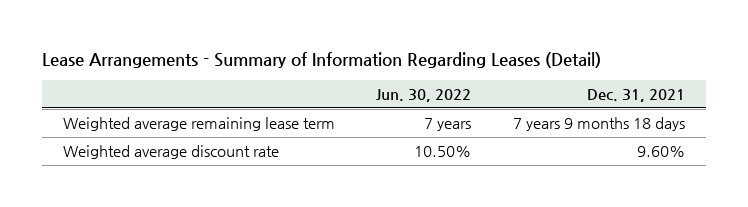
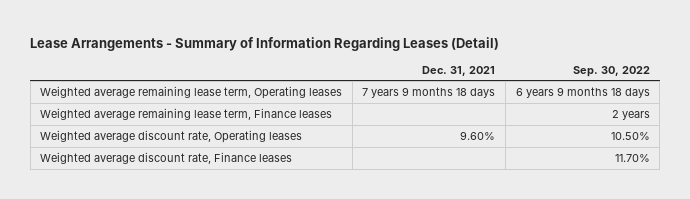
[376,88,472,102] Jun. 30, 2022 -> none
none -> [572,65,650,77] Sep. 30, 2022
[62,117,335,132] Weighted average remaining lease term -> [40,85,343,99] Weighted average remaining lease term, Operating leases
none -> [40,107,333,120] Weighted average remaining lease term, Finance leases
[62,145,279,160] Weighted average discount rate -> [40,129,303,143] Weighted average discount rate, Operating leases
none -> [40,151,293,164] Weighted average discount rate, Finance leases

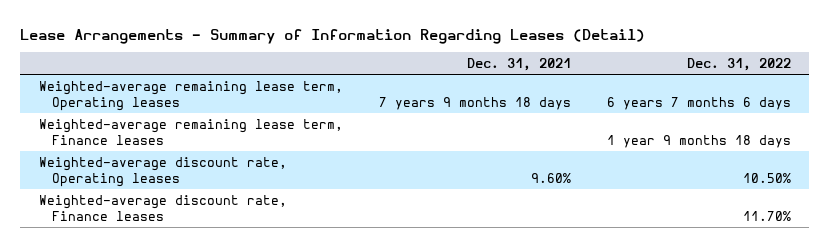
[572,65,650,77] Sep. 30, 2022 -> none
none -> [687,57,792,71] Dec. 31, 2022
[40,85,343,99] Weighted average remaining lease term, Operating leases -> [38,80,343,111] Weighted-average remaining lease term, Operating leases
[40,107,333,120] Weighted average remaining lease term, Finance leases -> [38,118,343,145] Weighted-average remaining lease term, Finance leases
[40,129,303,143] Weighted average discount rate, Operating leases -> [38,156,287,187] Weighted-average discount rate, Operating leases
[40,151,293,164] Weighted average discount rate, Finance leases -> [38,194,287,221] Weighted-average discount rate, Finance leases

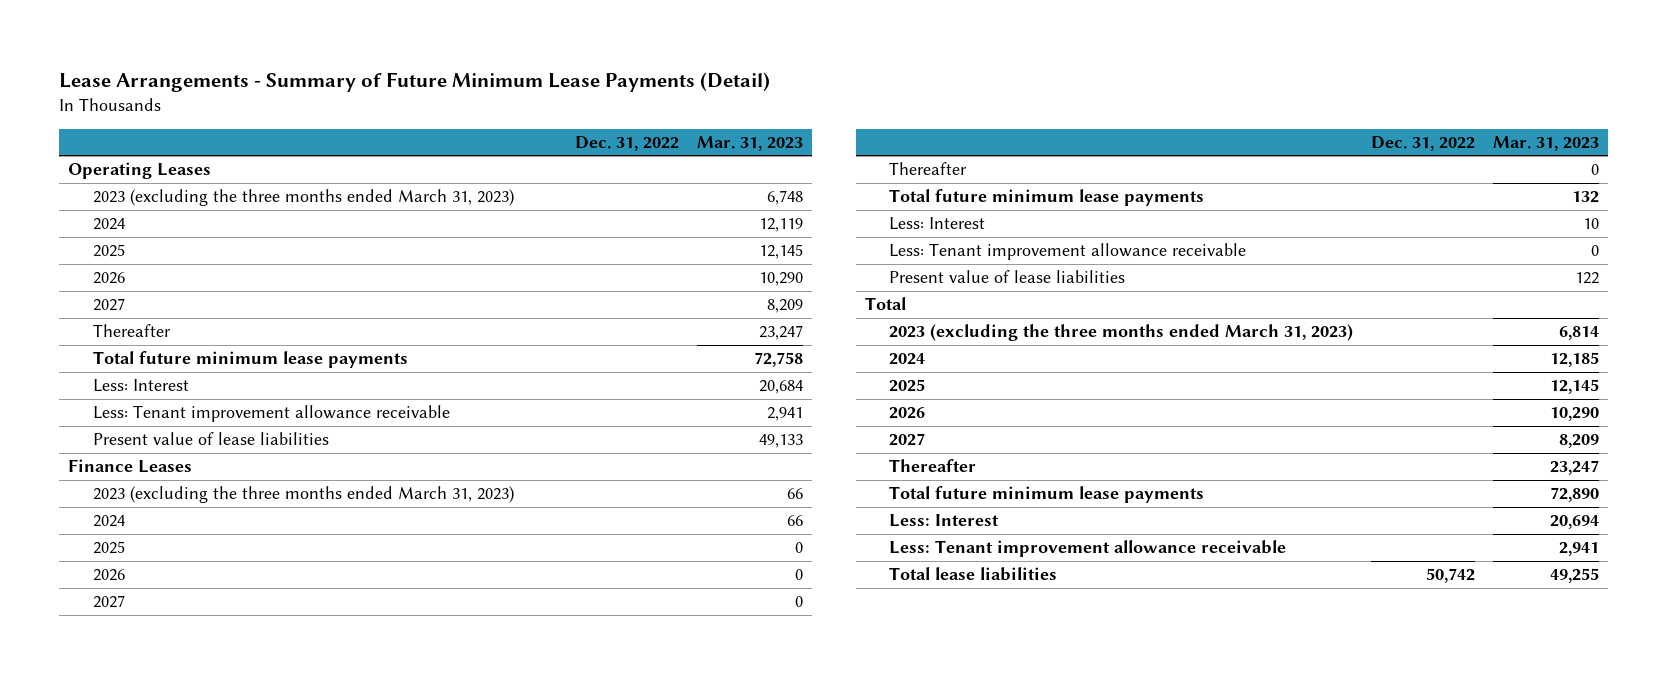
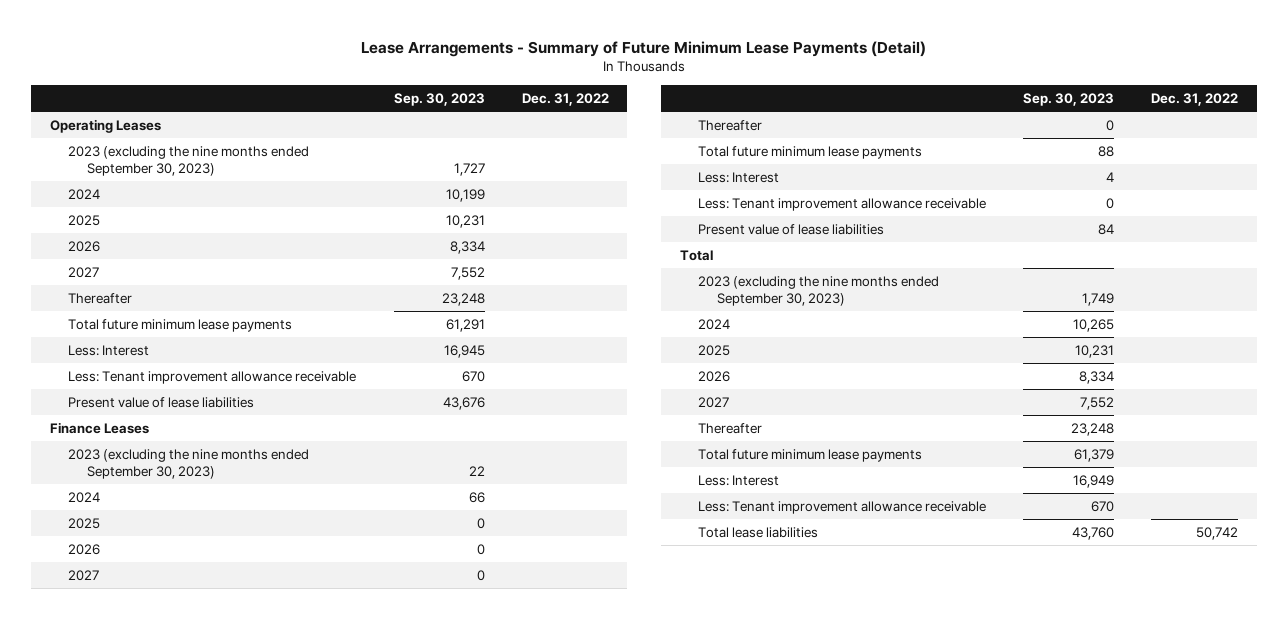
[696,135,803,151] Mar. 31, 2023 -> none
none -> [393,92,485,106] Sep. 30, 2023
[92,189,514,207] 2023 (excluding the three months ended March 31, 2023) -> [68,146,310,177] 2023 (excluding the nine months ended September 30, 2023)
[92,486,514,504] 2023 (excluding the three months ended March 31, 2023) -> [68,449,310,480] 2023 (excluding the nine months ended September 30, 2023)
[889,324,1354,342] 2023 (excluding the three months ended March 31, 2023) -> [698,276,940,307] 2023 (excluding the nine months ended September 30, 2023)

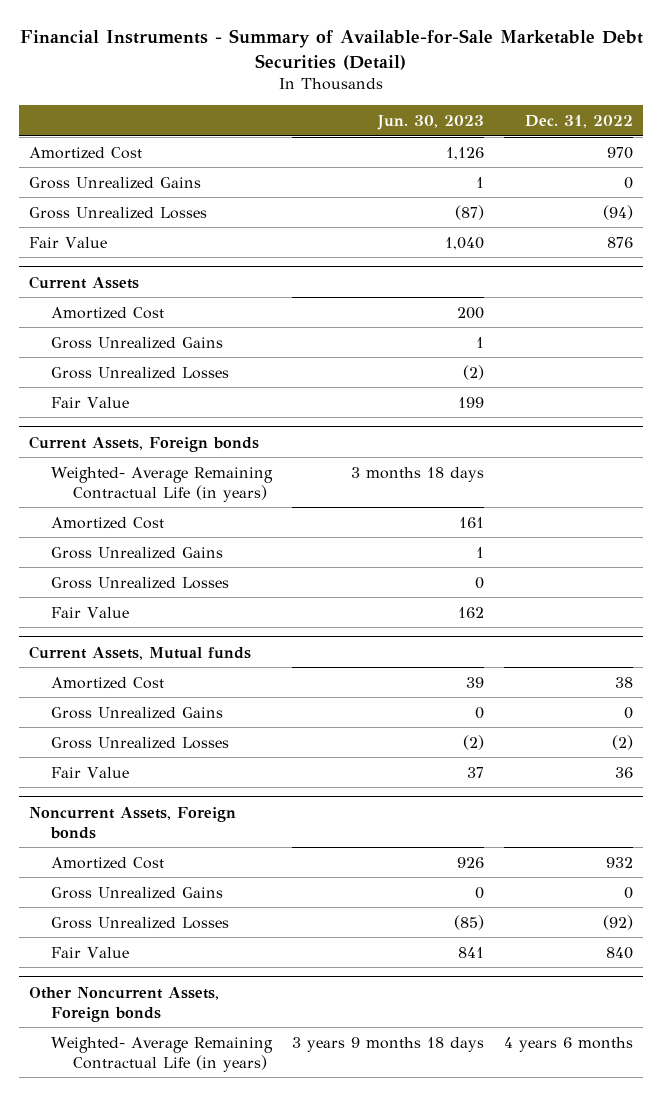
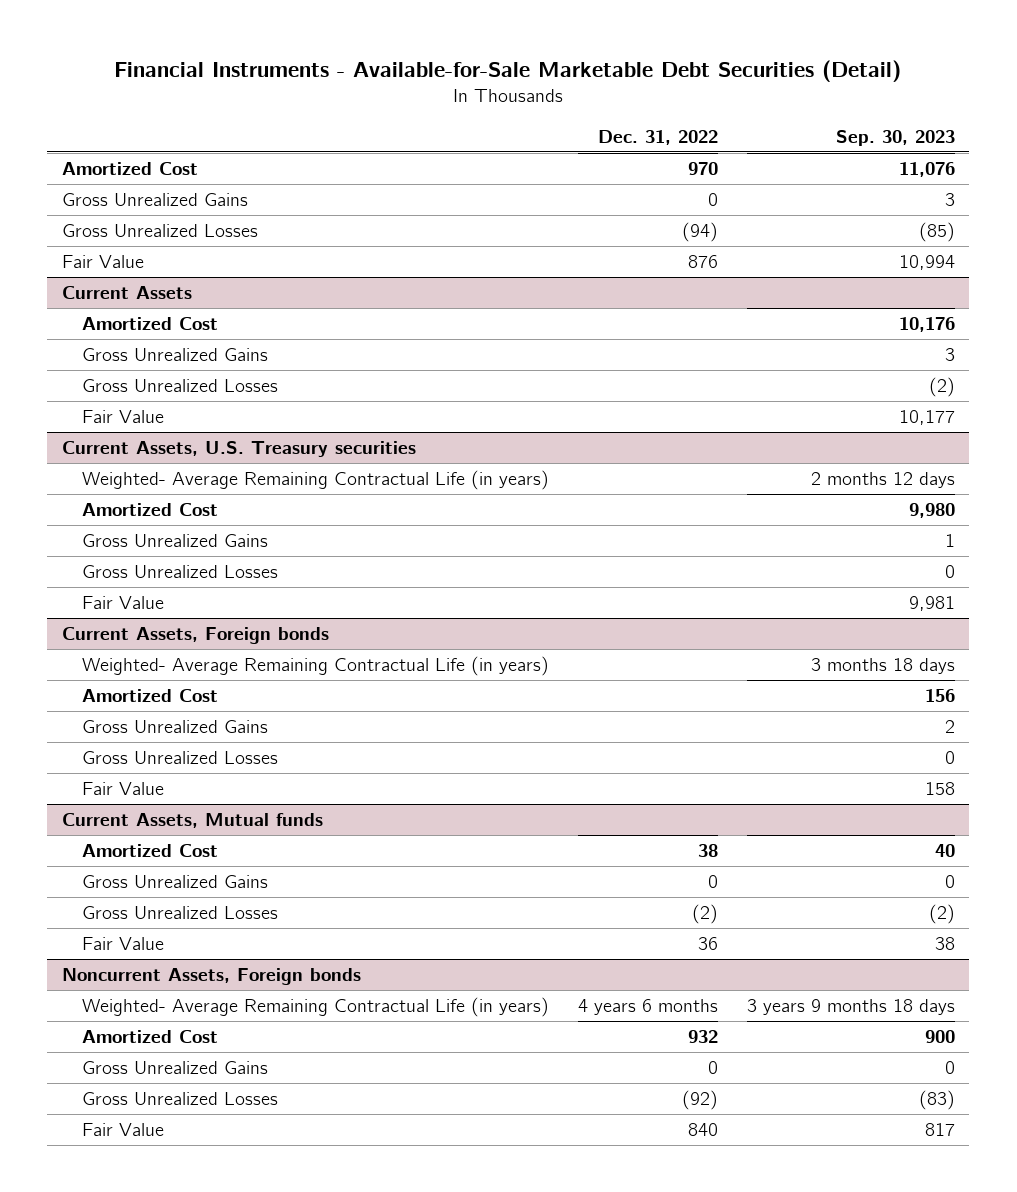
[20,29,644,70] Financial Instruments - Summary of Available-for-Sale Marketable Debt Securities (Detail) -> [114,59,902,82] Financial Instruments - Available-for-Sale Marketable Debt Securities (Detail)
[377,114,485,130] Jun. 30, 2023 -> none
none -> [835,130,955,147] Sep. 30, 2023
none -> [61,440,416,457] Current Assets, U.S. Treasury securities
none -> [82,469,550,490] Weighted- Average Remaining Contractual Life (in years)
none -> [82,502,219,516] Amortized Cost
none -> [82,533,269,547] Gross Unrealized Gains
none -> [82,564,279,578] Gross Unrealized Losses
none -> [82,595,165,609] Fair Value
none -> [82,996,550,1017] Weighted- Average Remaining Contractual Life (in years)
[28,986,219,1022] Other Noncurrent Assets, Foreign bonds -> none
[50,1036,273,1072] Weighted- Average Remaining Contractual Life (in years) -> none

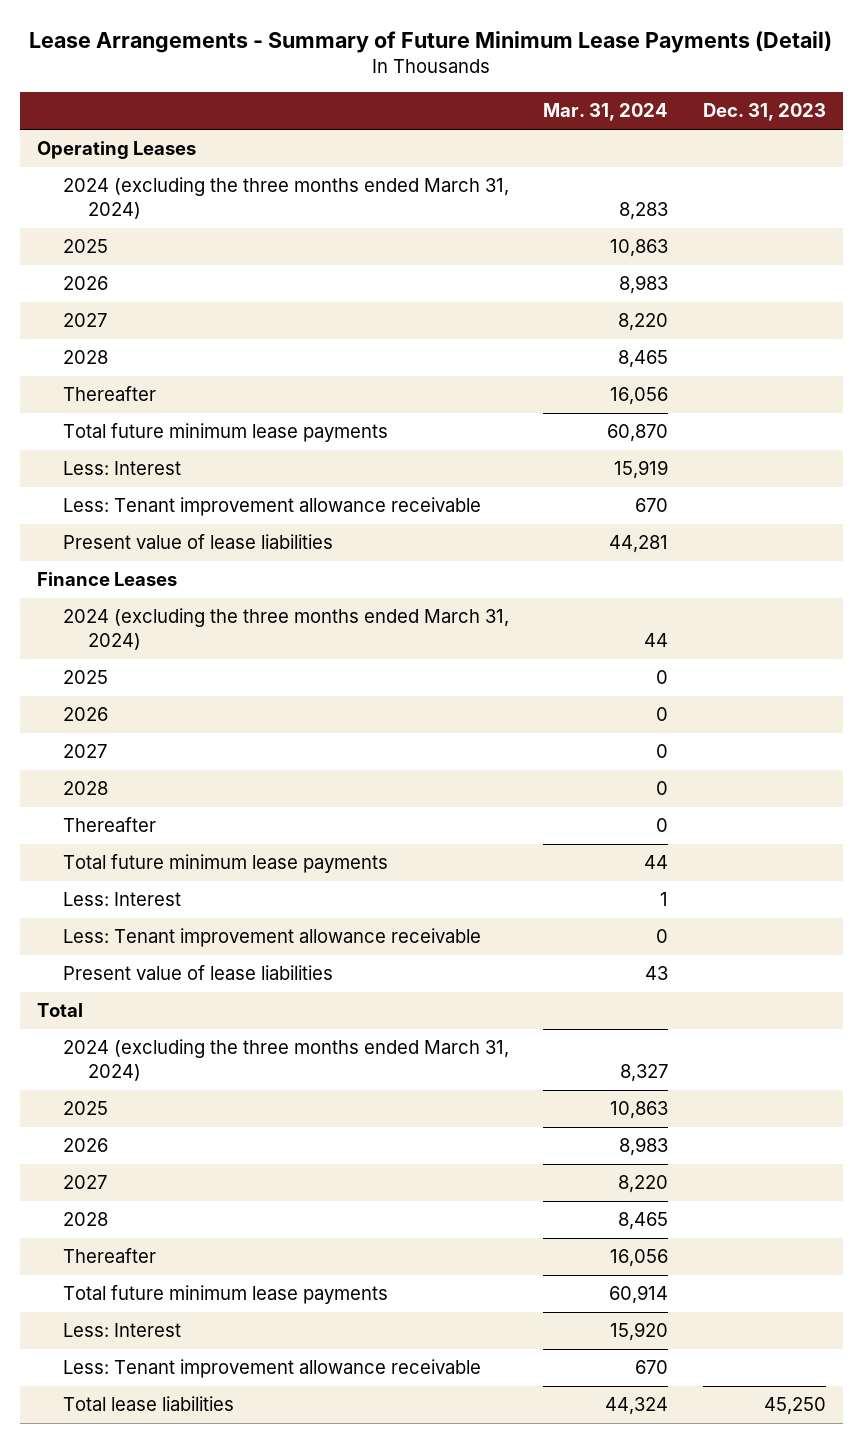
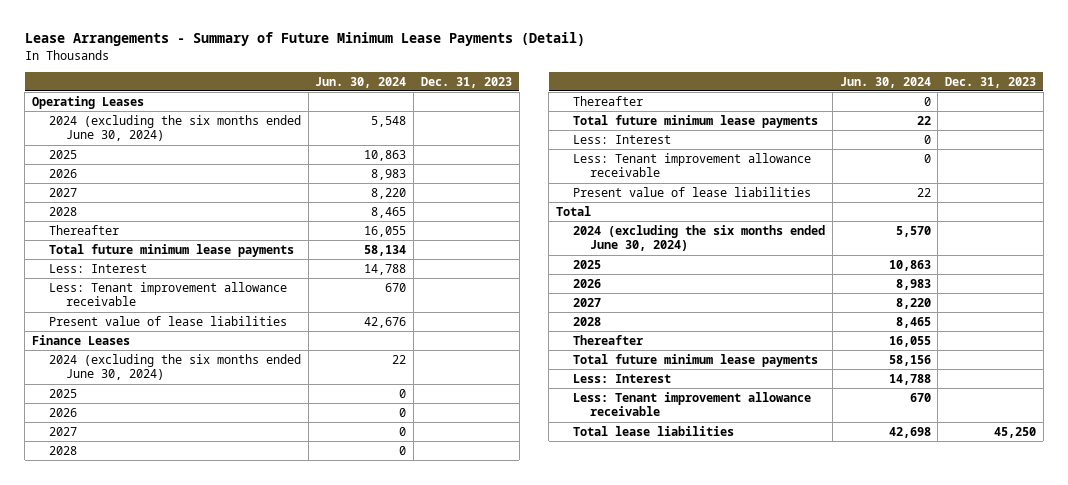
[543,103,669,122] Mar. 31, 2024 -> none
none -> [315,76,407,88] Jun. 30, 2024
[62,177,509,219] 2024 (excluding the three months ended March 31, 2024) -> [48,115,301,142] 2024 (excluding the six months ended June 30, 2024)
[62,608,509,650] 2024 (excluding the three months ended March 31, 2024) -> [48,354,301,381] 2024 (excluding the six months ended June 30, 2024)
[62,1039,509,1081] 2024 (excluding the three months ended March 31, 2024) -> [573,225,826,252] 2024 (excluding the six months ended June 30, 2024)

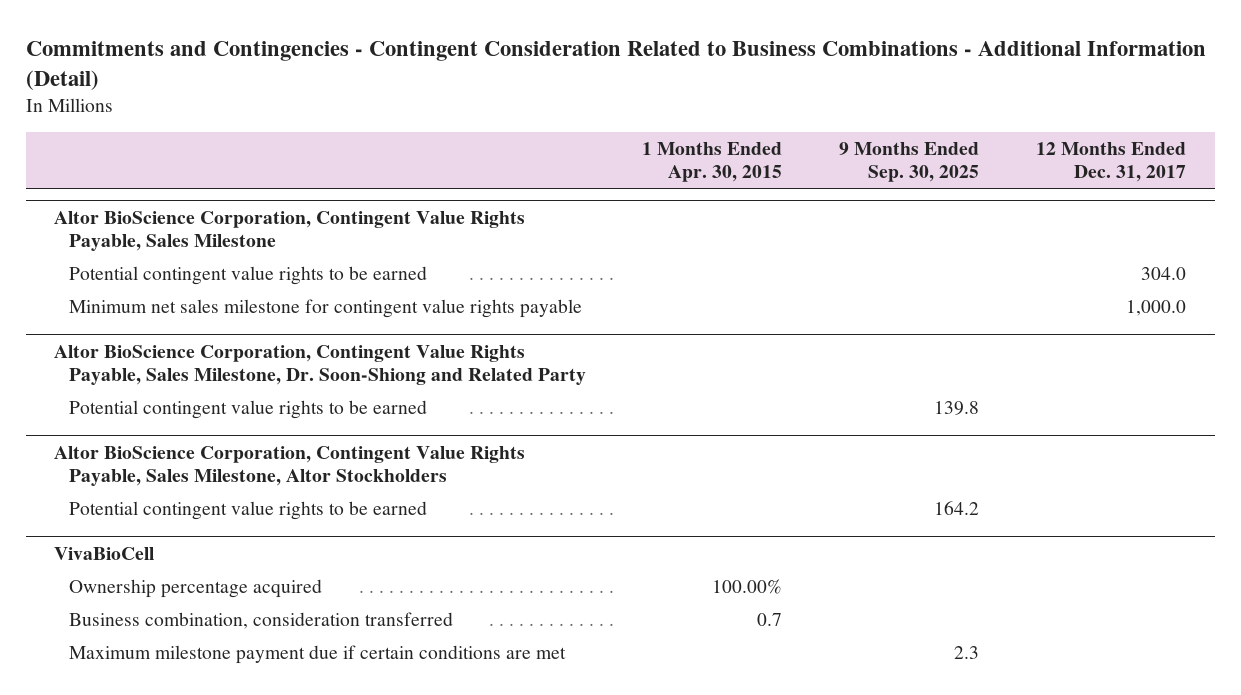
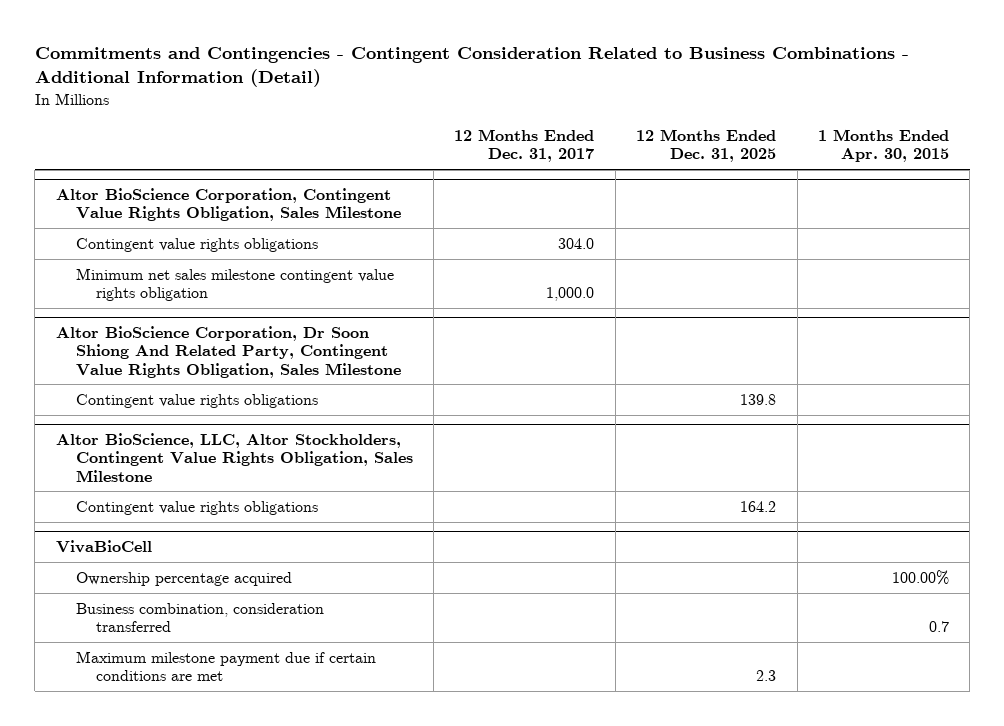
[839,141,980,182] 9 Months Ended Sep. 30, 2025 -> none
none -> [636,128,777,163] 12 Months Ended Dec. 31, 2025
[54,210,526,251] Altor BioScience Corporation, Contingent Value Rights Payable, Sales Milestone -> [55,187,401,222] Altor BioScience Corporation, Contingent Value Rights Obligation, Sales Milestone
[68,266,427,286] Potential contingent value rights to be earned -> [75,237,318,252] Contingent value rights obligations
[68,299,582,319] Minimum net sales milestone for contingent value rights payable -> [75,267,394,302] Minimum net sales milestone contingent value rights obligation
[54,344,586,385] Altor BioScience Corporation, Contingent Value Rights Payable, Sales Milestone, Dr. Soon-Shiong and Related Party -> [55,325,401,378] Altor BioScience Corporation, Dr Soon Shiong And Related Party, Contingent Value Rights Obligation, Sales Milestone
[68,400,427,420] Potential contingent value rights to be earned -> [75,393,318,408] Contingent value rights obligations
[54,445,526,486] Altor BioScience Corporation, Contingent Value Rights Payable, Sales Milestone, Altor Stockholders -> [55,432,413,482] Altor BioScience, LLC, Altor Stockholders, Contingent Value Rights Obligation, Sales Milestone
[68,501,427,521] Potential contingent value rights to be earned -> [75,500,318,515] Contingent value rights obligations

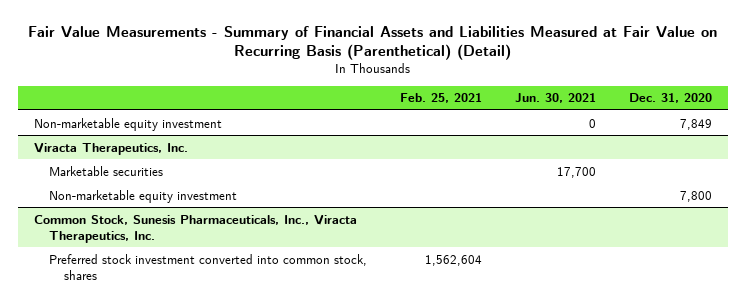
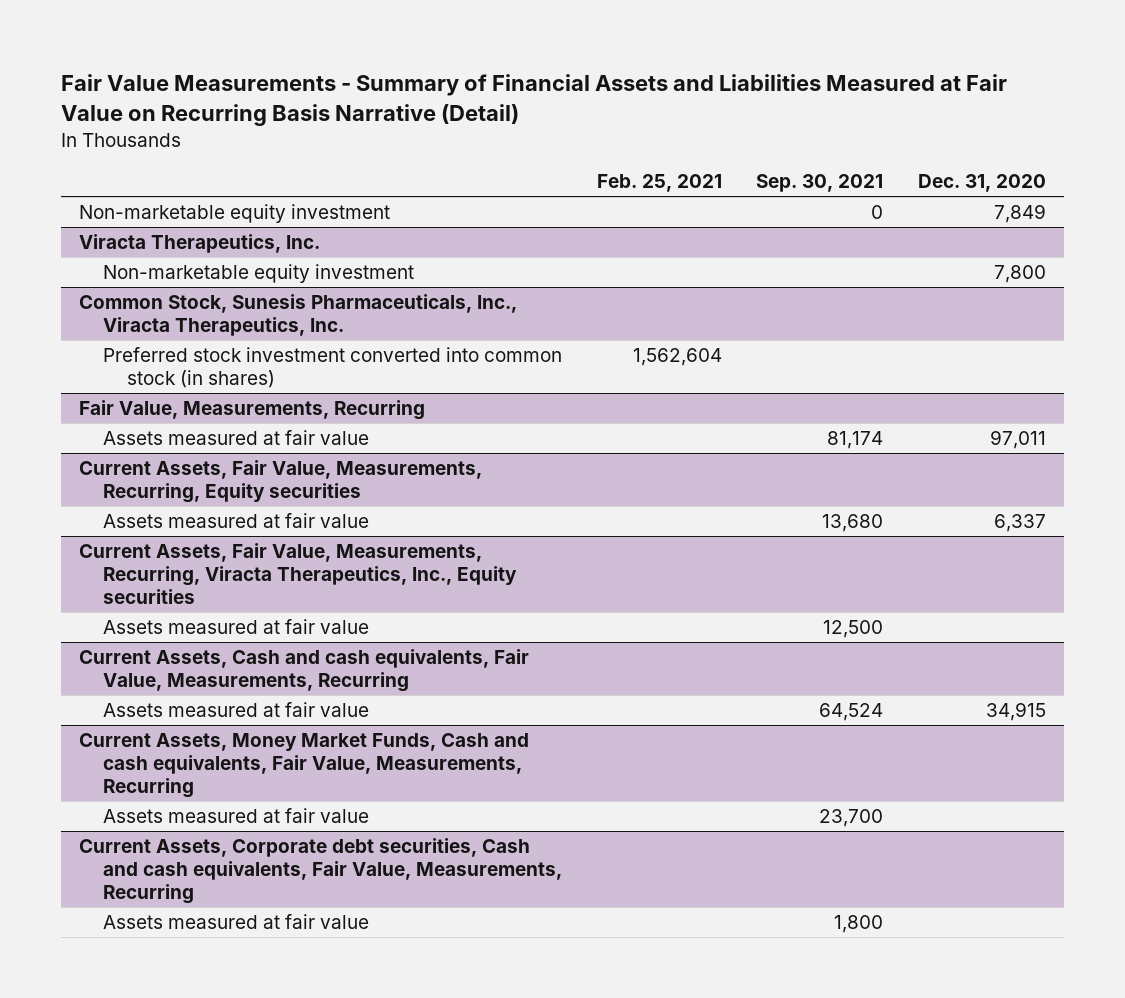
[28,26,718,61] Fair Value Measurements - Summary of Financial Assets and Liabilities Measured at Fair Value on Recurring Basis (Parenthetical) (Detail) -> [61,74,1008,126] Fair Value Measurements - Summary of Financial Assets and Liabilities Measured at Fair Value on Recurring Basis Narrative (Detail)
[514,93,596,104] Jun. 30, 2021 -> none
none -> [756,174,884,193] Sep. 30, 2021
[48,165,163,176] Marketable securities -> none
[48,253,367,280] Preferred stock investment converted into common stock, shares -> [102,347,562,388] Preferred stock investment converted into common stock (in shares)
none -> [78,400,425,421] Fair Value, Measurements, Recurring
none -> [102,430,369,446] Assets measured at fair value
none -> [78,460,482,503] Current Assets, Fair Value, Measurements, Recurring, Equity securities
none -> [102,513,369,529] Assets measured at fair value
none -> [78,543,517,604] Current Assets, Fair Value, Measurements, Recurring, Viracta Therapeutics, Inc., Equity securities
none -> [102,619,369,635] Assets measured at fair value
none -> [78,649,529,692] Current Assets, Cash and cash equivalents, Fair Value, Measurements, Recurring
none -> [102,702,369,718] Assets measured at fair value
none -> [78,733,529,798] Current Assets, Money Market Funds, Cash and cash equivalents, Fair Value, Measurements, Recurring
none -> [102,808,369,824] Assets measured at fair value
none -> [78,838,562,904] Current Assets, Corporate debt securities, Cash and cash equivalents, Fair Value, Measurements, Recurring
none -> [102,914,369,930] Assets measured at fair value

